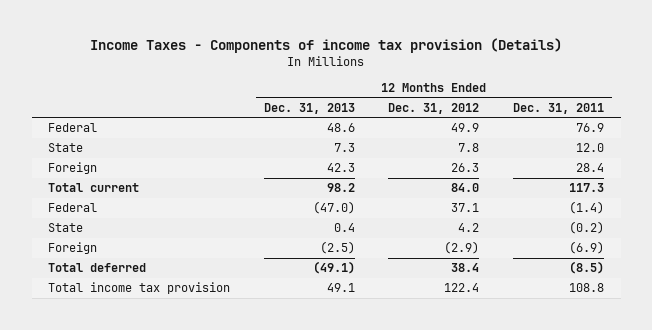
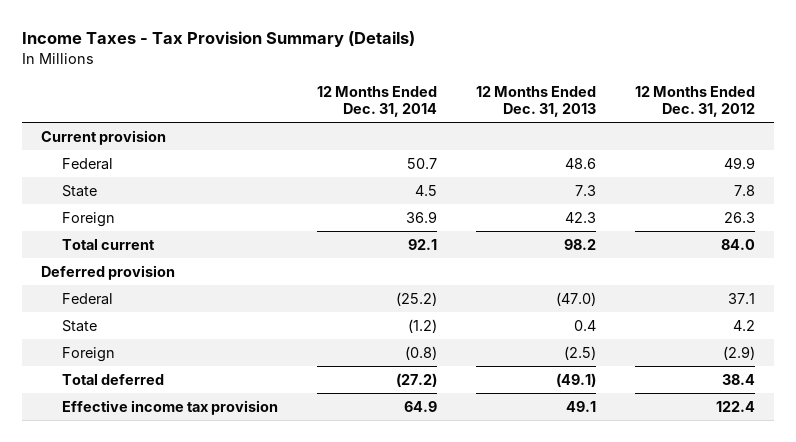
[90,37,563,53] Income Taxes - Components of income tax provision (Details) -> [21,31,415,48] Income Taxes - Tax Provision Summary (Details)
[512,102,604,114] Dec. 31, 2011 -> none
none -> [316,86,437,117] 12 Months Ended Dec. 31, 2014
none -> [40,129,166,145] Current provision
none -> [40,264,175,280] Deferred provision
[48,282,231,295] Total income tax provision -> [62,399,279,415] Effective income tax provision

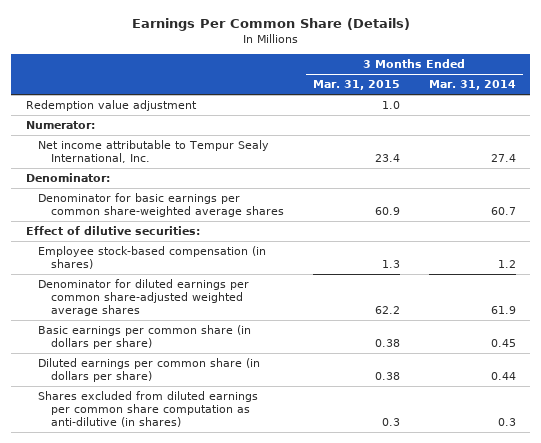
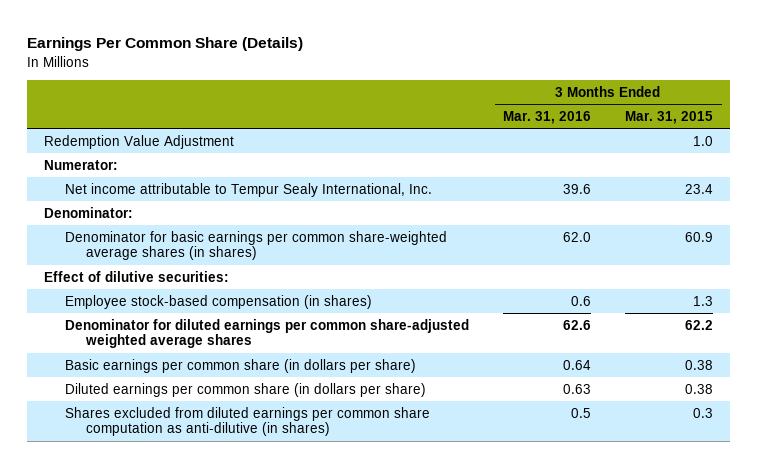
[428,80,516,91] Mar. 31, 2014 -> none
none -> [503,111,592,125] Mar. 31, 2016
[25,99,197,111] Redemption value adjustment -> [44,134,235,149] Redemption Value Adjustment
[38,192,285,218] Denominator for basic earnings per common share-weighted average shares -> [65,230,448,261] Denominator for basic earnings per common share-weighted average shares (in shares)

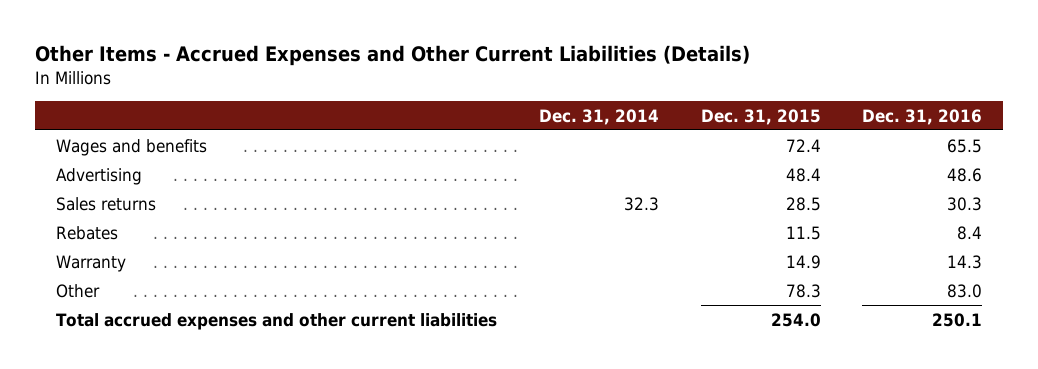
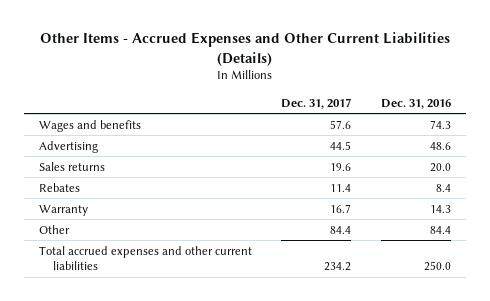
[538,108,659,125] Dec. 31, 2014 -> none
[700,108,821,125] Dec. 31, 2015 -> none
none -> [281,97,352,109] Dec. 31, 2017
[947,138,983,153] 65.5 -> [429,119,451,129] 74.3
[947,196,983,211] 30.3 -> [429,162,451,172] 20.0
[947,283,983,298] 83.0 -> [429,225,451,234] 84.4
[932,312,983,327] 250.1 -> [423,261,451,272] 250.0

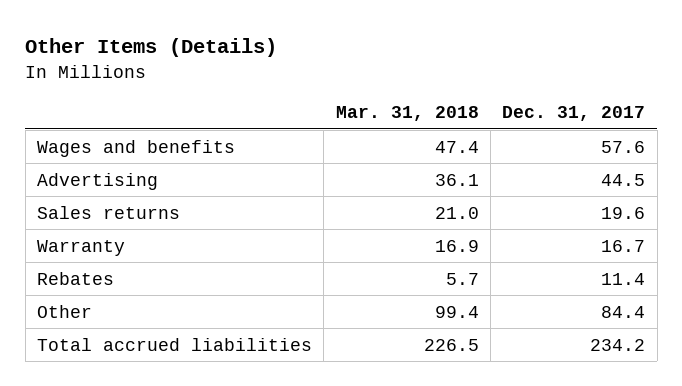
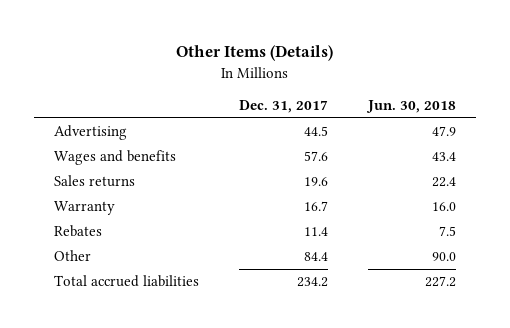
[335,106,479,122] Mar. 31, 2018 -> none
none -> [365,99,456,113] Jun. 30, 2018
[37,139,236,157] Wages and benefits -> [54,150,177,166] Wages and benefits

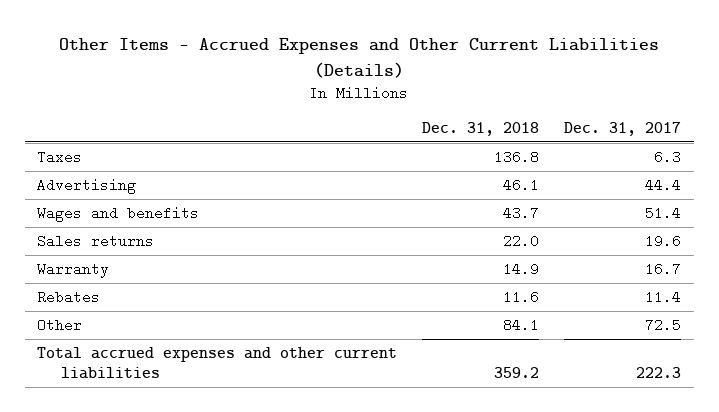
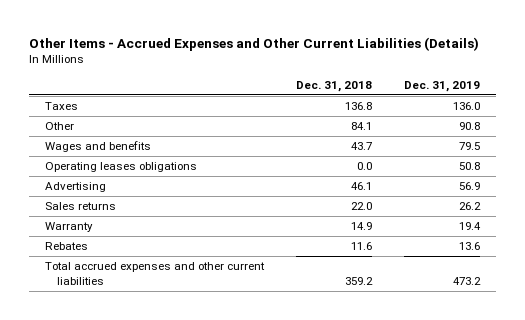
[564,122,682,137] Dec. 31, 2017 -> none
none -> [403,81,480,93] Dec. 31, 2019
[37,317,83,332] Other -> [45,122,75,131] Other
none -> [45,162,198,173] Operating leases obligations
[37,177,137,194] Advertising -> [45,182,107,193] Advertising

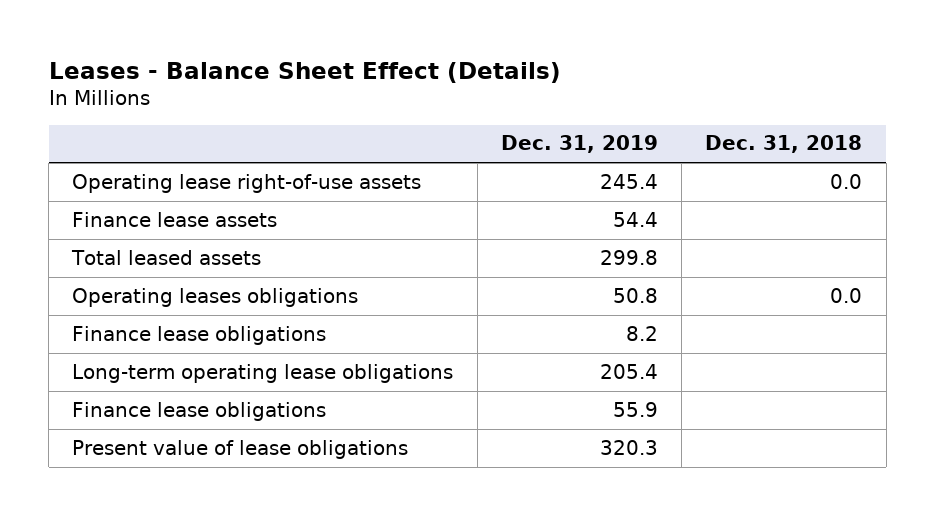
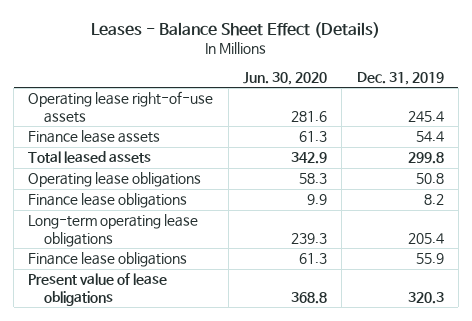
[705,135,863,154] Dec. 31, 2018 -> none
none -> [242,71,327,85] Jun. 30, 2020
[72,287,359,307] Operating leases obligations -> [28,172,202,188] Operating lease obligations

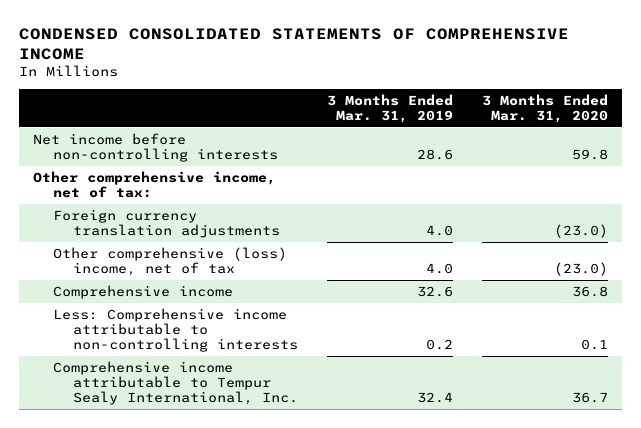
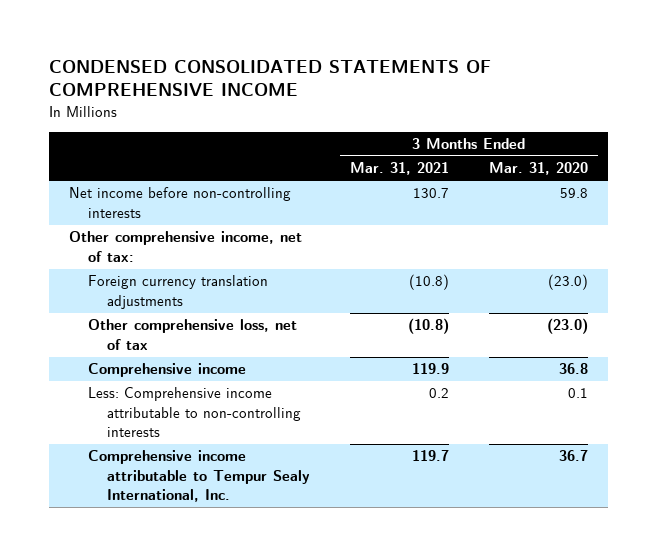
[326,93,453,123] 3 Months Ended Mar. 31, 2019 -> none
none -> [349,162,449,176] Mar. 31, 2021
[53,246,288,276] Other comprehensive (loss) income, net of tax -> [88,319,298,350] Other comprehensive loss, net of tax

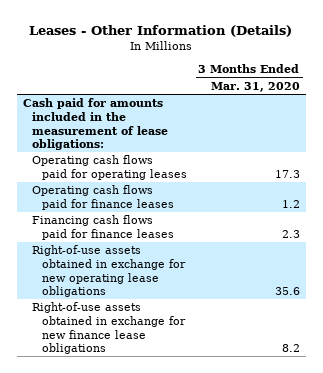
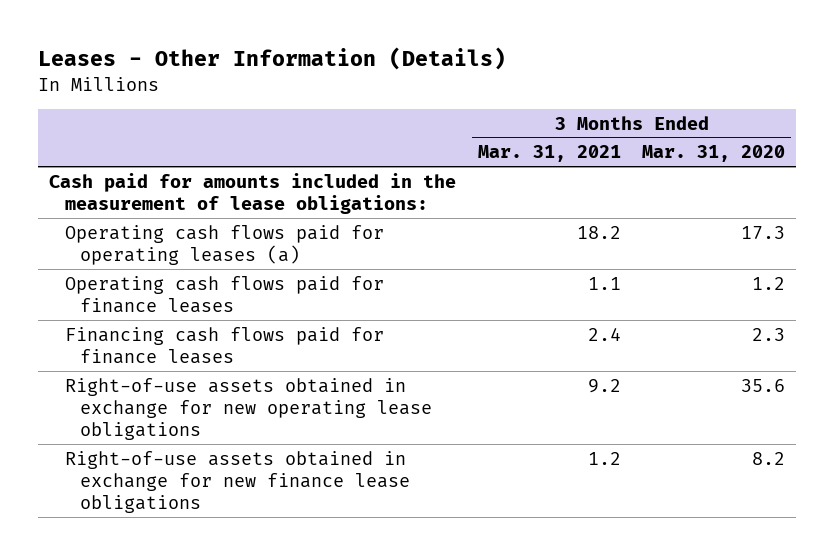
none -> [477,145,621,163] Mar. 31, 2021
[32,155,187,181] Operating cash flows paid for operating leases -> [64,224,384,265] Operating cash flows paid for operating leases (a)

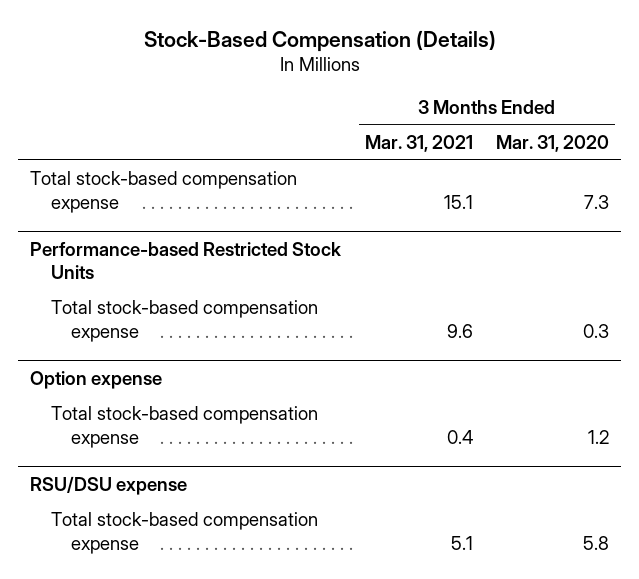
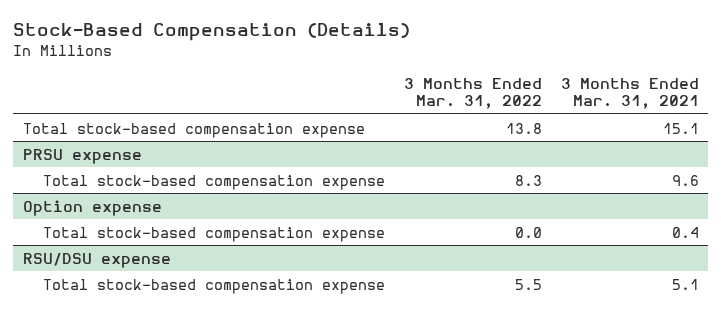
[496,134,610,152] Mar. 31, 2020 -> none
none -> [404,78,543,110] 3 Months Ended Mar. 31, 2022
[30,241,342,280] Performance-based Restricted Stock Units -> [22,148,142,164] PRSU expense

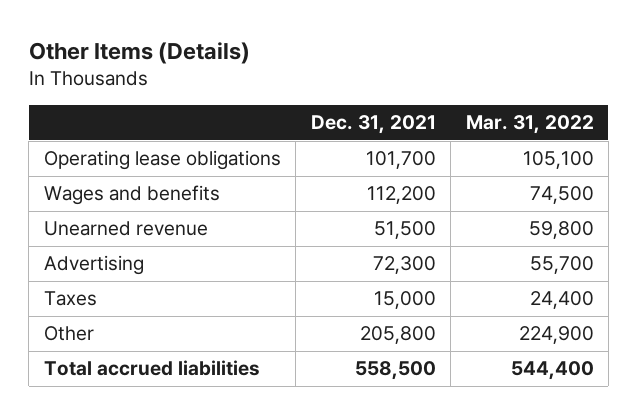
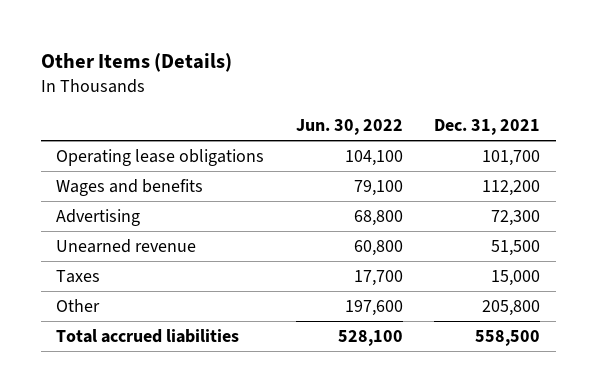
[465,115,594,135] Mar. 31, 2022 -> none
none -> [295,119,403,136] Jun. 30, 2022
[43,221,208,237] Unearned revenue -> [56,238,197,253] Unearned revenue

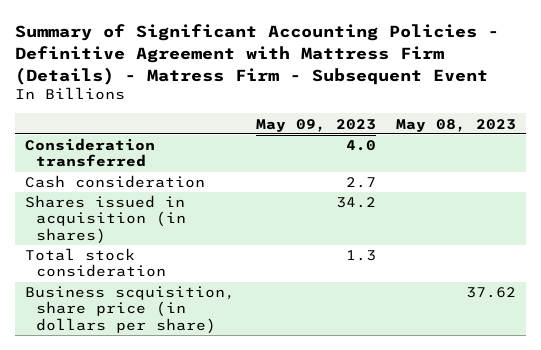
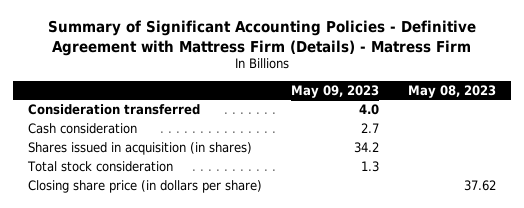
[15,23,500,85] Summary of Significant Accounting Policies - Definitive Agreement with Mattress Firm (Details) - Matress Firm - Subsequent Event -> [48,20,477,56] Summary of Significant Accounting Policies - Definitive Agreement with Mattress Firm (Details) - Matress Firm
[25,286,236,334] Business scquisition, share price (in dollars per share) -> [27,179,262,193] Closing share price (in dollars per share)

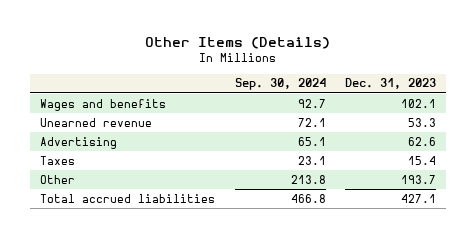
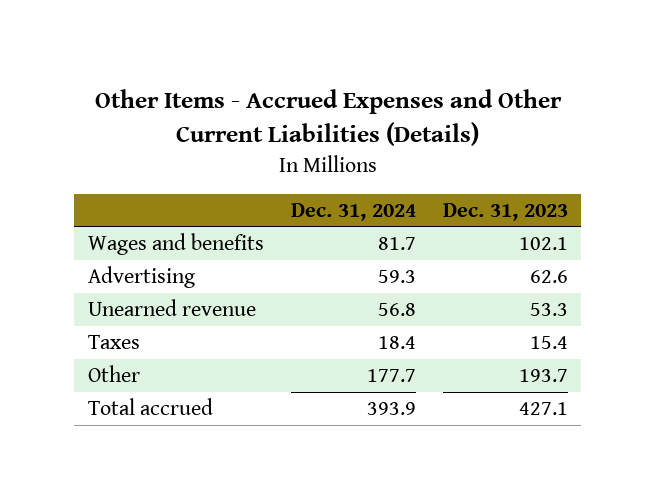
[145,37,331,50] Other Items (Details) -> [94,89,562,147] Other Items - Accrued Expenses and Other Current Liabilities (Details)
[234,78,326,91] Sep. 30, 2024 -> none
none -> [290,202,416,221] Dec. 31, 2024
[39,117,152,127] Unearned revenue -> [87,299,256,317] Unearned revenue
[39,193,215,203] Total accrued liabilities -> [87,398,213,416] Total accrued

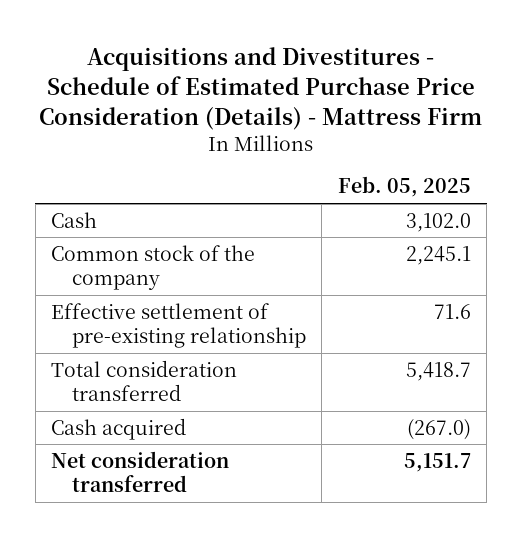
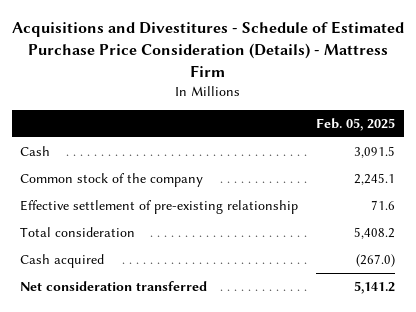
[405,212,471,232] 3,102.0 -> [354,145,396,158] 3,091.5
[50,359,237,402] Total consideration transferred -> [20,226,136,237] Total consideration
[405,361,471,381] 5,418.7 -> [354,226,396,239] 5,408.2
[403,452,471,472] 5,151.7 -> [354,280,396,294] 5,141.2

